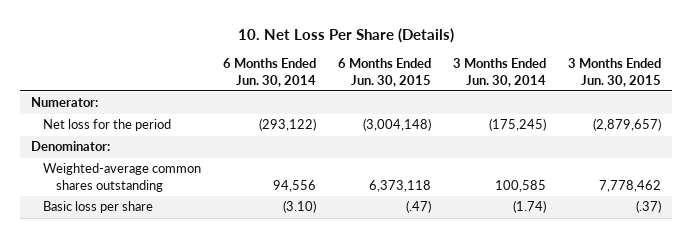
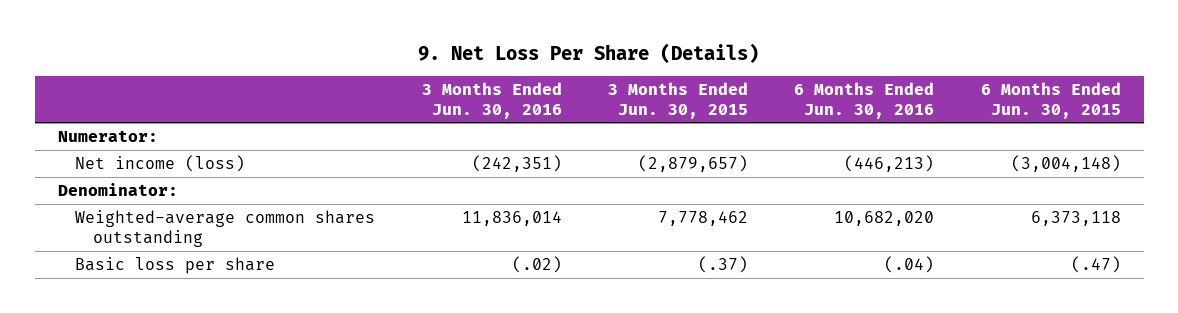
[237,28,454,44] 10. Net Loss Per Share (Details) -> [418,42,760,63] 9. Net Loss Per Share (Details)
[223,58,317,87] 6 Months Ended Jun. 30, 2014 -> none
[452,58,546,87] 3 Months Ended Jun. 30, 2014 -> none
none -> [421,81,562,119] 3 Months Ended Jun. 30, 2016
none -> [794,81,935,119] 6 Months Ended Jun. 30, 2016
[43,119,172,132] Net loss for the period -> [75,155,246,173] Net income (loss)

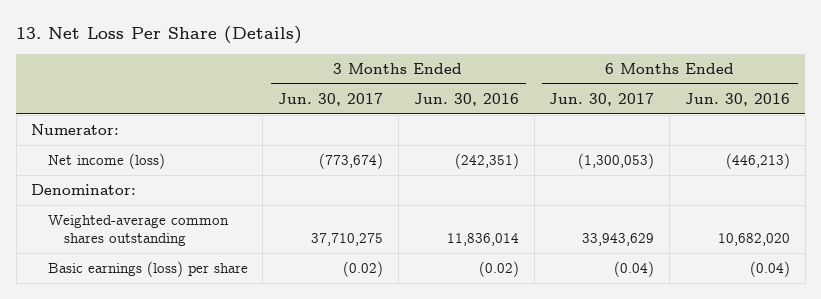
[418,42,760,63] 9. Net Loss Per Share (Details) -> [16,26,303,45] 13. Net Loss Per Share (Details)
[608,81,749,119] 3 Months Ended Jun. 30, 2015 -> none
[980,81,1121,119] 6 Months Ended Jun. 30, 2015 -> none
none -> [278,92,384,106] Jun. 30, 2017
none -> [549,92,655,106] Jun. 30, 2017
[75,257,276,275] Basic loss per share -> [47,261,248,278] Basic earnings (loss) per share
[511,256,562,274] (.02) -> [478,261,519,278] (0.02)
[884,256,935,274] (.04) -> [749,261,790,278] (0.04)

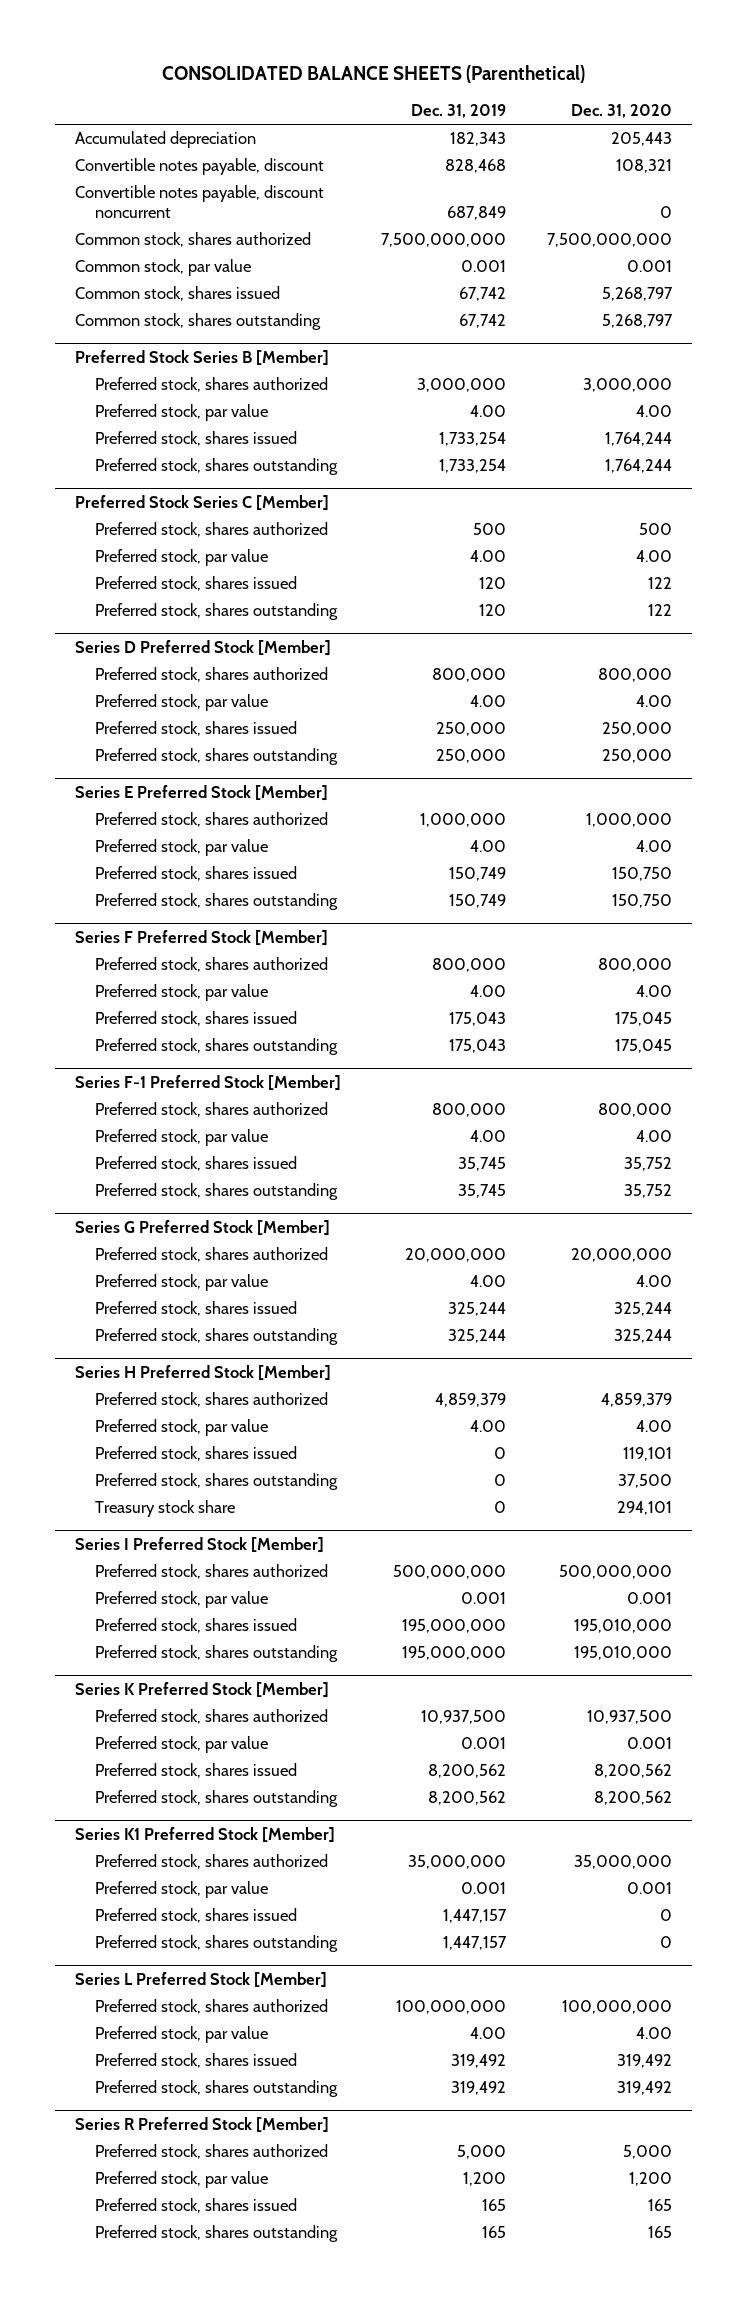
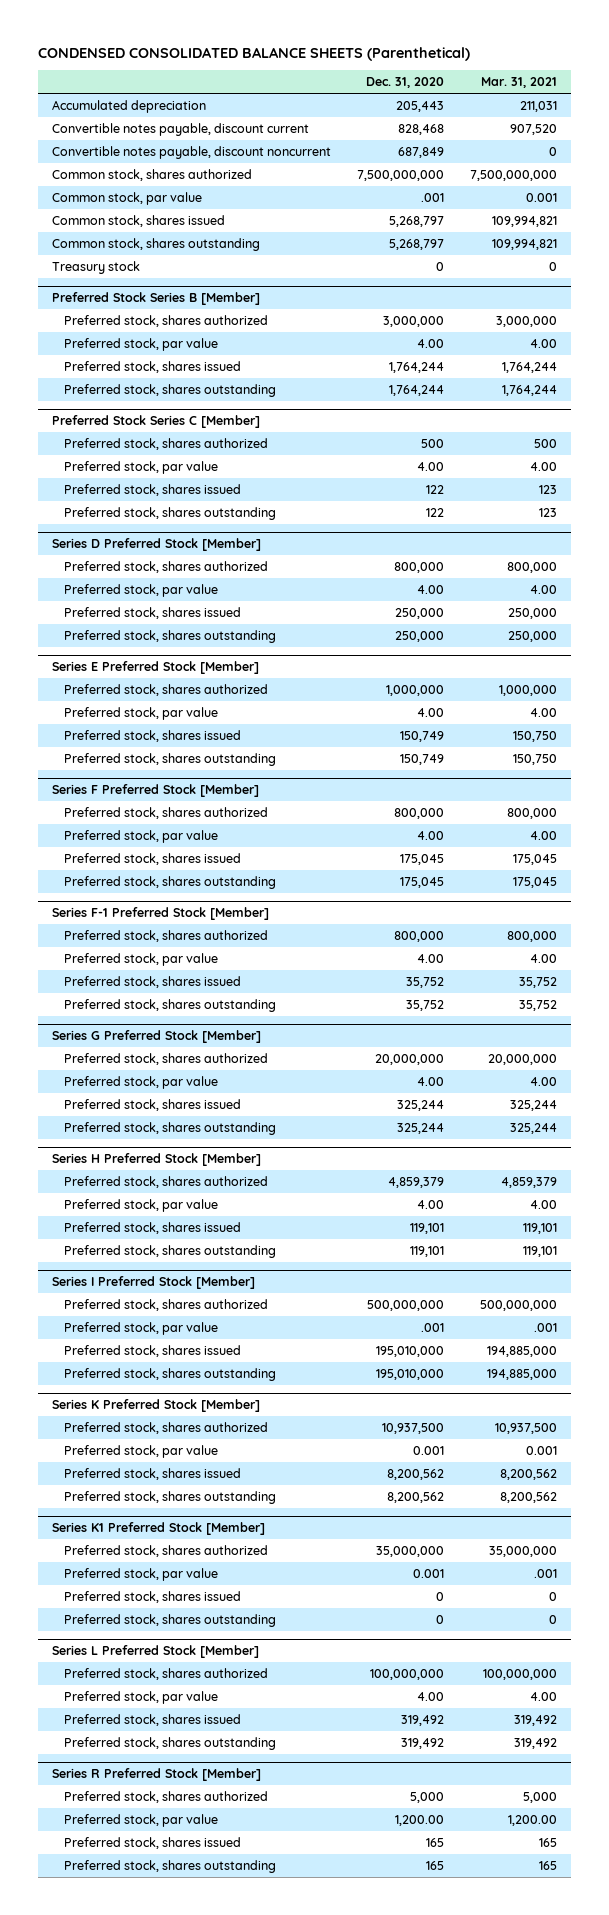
[162,65,586,84] CONSOLIDATED BALANCE SHEETS (Parenthetical) -> [38,46,471,61] CONDENSED CONSOLIDATED BALANCE SHEETS (Parenthetical)
[411,104,507,119] Dec. 31, 2019 -> none
none -> [481,77,558,89] Mar. 31, 2021
[75,158,325,176] Convertible notes payable, discount -> [51,122,309,136] Convertible notes payable, discount current
[615,159,672,174] 108,321 -> [397,123,444,135] 828,468
[659,205,672,218] 0 -> [397,146,444,158] 687,849
[626,260,672,273] 0.001 -> [420,192,444,202] .001
none -> [51,260,140,274] Treasury stock
[611,867,672,882] 150,750 -> [399,730,444,742] 150,749
[611,894,672,909] 150,750 -> [399,753,444,765] 150,749
[94,1500,235,1518] Treasury stock share -> none
[617,1474,672,1489] 37,500 -> [409,1245,444,1257] 119,101
[626,1592,672,1605] 0.001 -> [420,1322,444,1332] .001
[628,2172,672,2187] 1,200 -> [394,1814,444,1826] 1,200.00

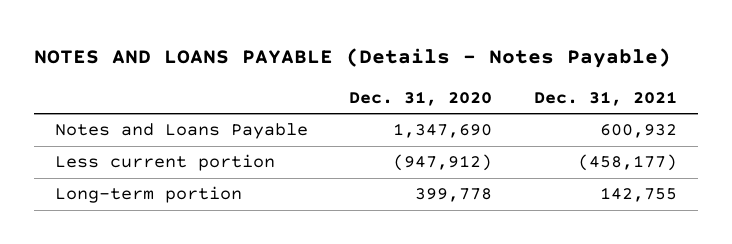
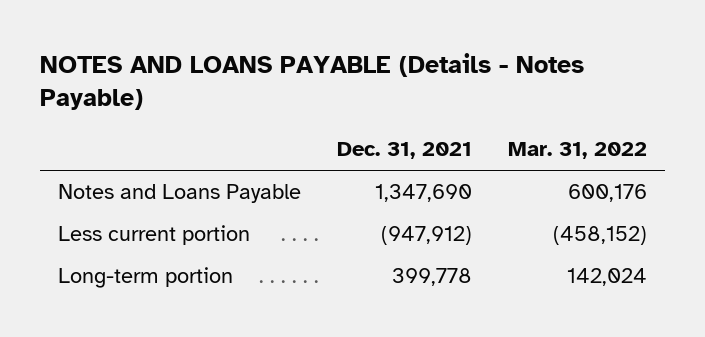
[349,90,493,106] Dec. 31, 2020 -> none
none -> [508,142,648,160] Mar. 31, 2022
[599,124,677,139] 600,932 -> [375,184,473,203] 1,347,690
[577,154,677,172] (458,177) -> [381,226,473,246] (947,912)
[599,187,677,203] 142,755 -> [392,268,473,287] 399,778

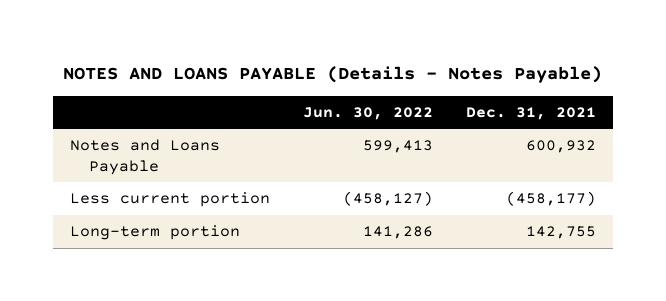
[508,142,648,160] Mar. 31, 2022 -> none
none -> [302,106,433,120] Jun. 30, 2022
[375,184,473,203] 1,347,690 -> [526,140,597,154] 600,932
[381,226,473,246] (947,912) -> [506,191,597,207] (458,177)
[392,268,473,287] 399,778 -> [526,226,597,240] 142,755

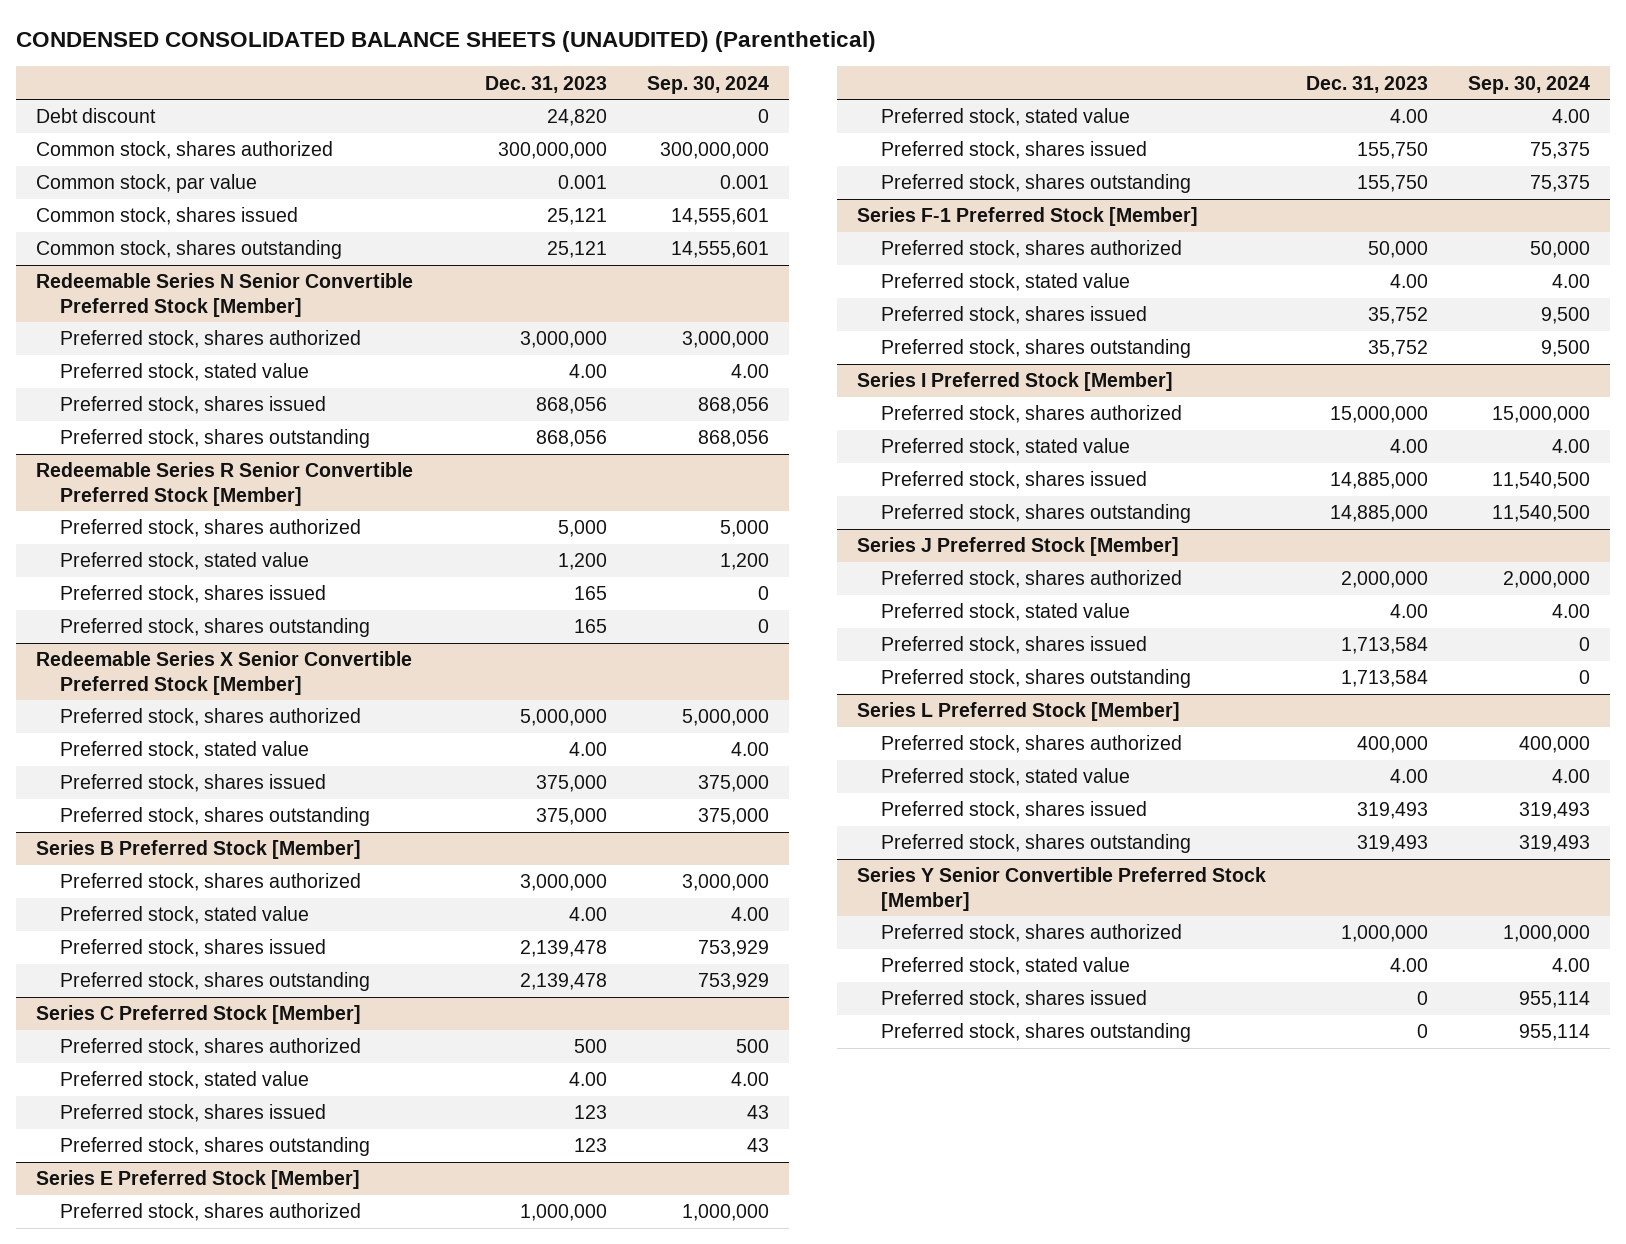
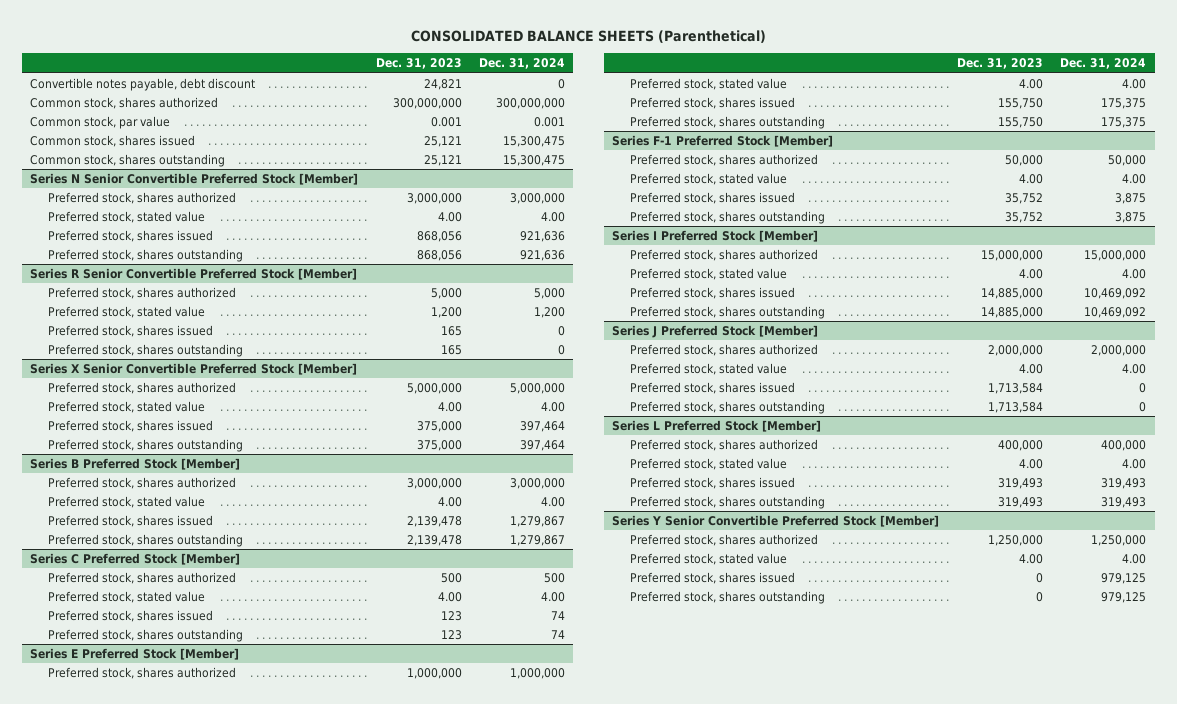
[16,30,877,52] CONDENSED CONSOLIDATED BALANCE SHEETS (UNAUDITED) (Parenthetical) -> [411,29,767,43] CONSOLIDATED BALANCE SHEETS (Parenthetical)
[646,75,769,94] Sep. 30, 2024 -> none
none -> [478,58,565,70] Dec. 31, 2024
[36,108,157,124] Debt discount -> [30,78,256,92] Convertible notes payable, debt discount
[546,109,607,127] 24,820 -> [423,79,462,91] 24,821
[36,273,414,317] Redeemable Series N Senior Convertible Preferred Stock [Member] -> [30,173,359,186] Series N Senior Convertible Preferred Stock [Member]
[36,462,414,506] Redeemable Series R Senior Convertible Preferred Stock [Member] -> [30,268,358,281] Series R Senior Convertible Preferred Stock [Member]
[36,651,413,695] Redeemable Series X Senior Convertible Preferred Stock [Member] -> [30,363,358,376] Series X Senior Convertible Preferred Stock [Member]
[1341,925,1429,943] 1,000,000 -> [988,535,1044,547] 1,250,000

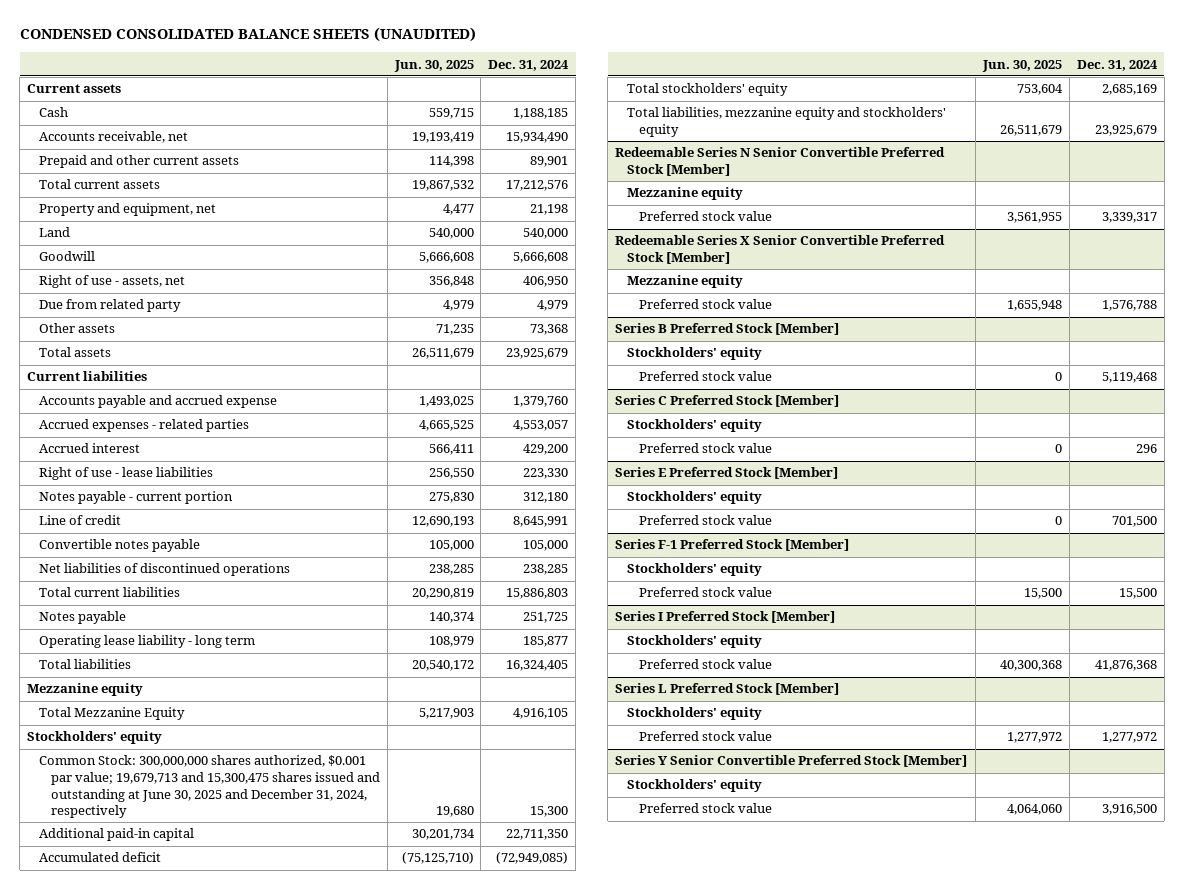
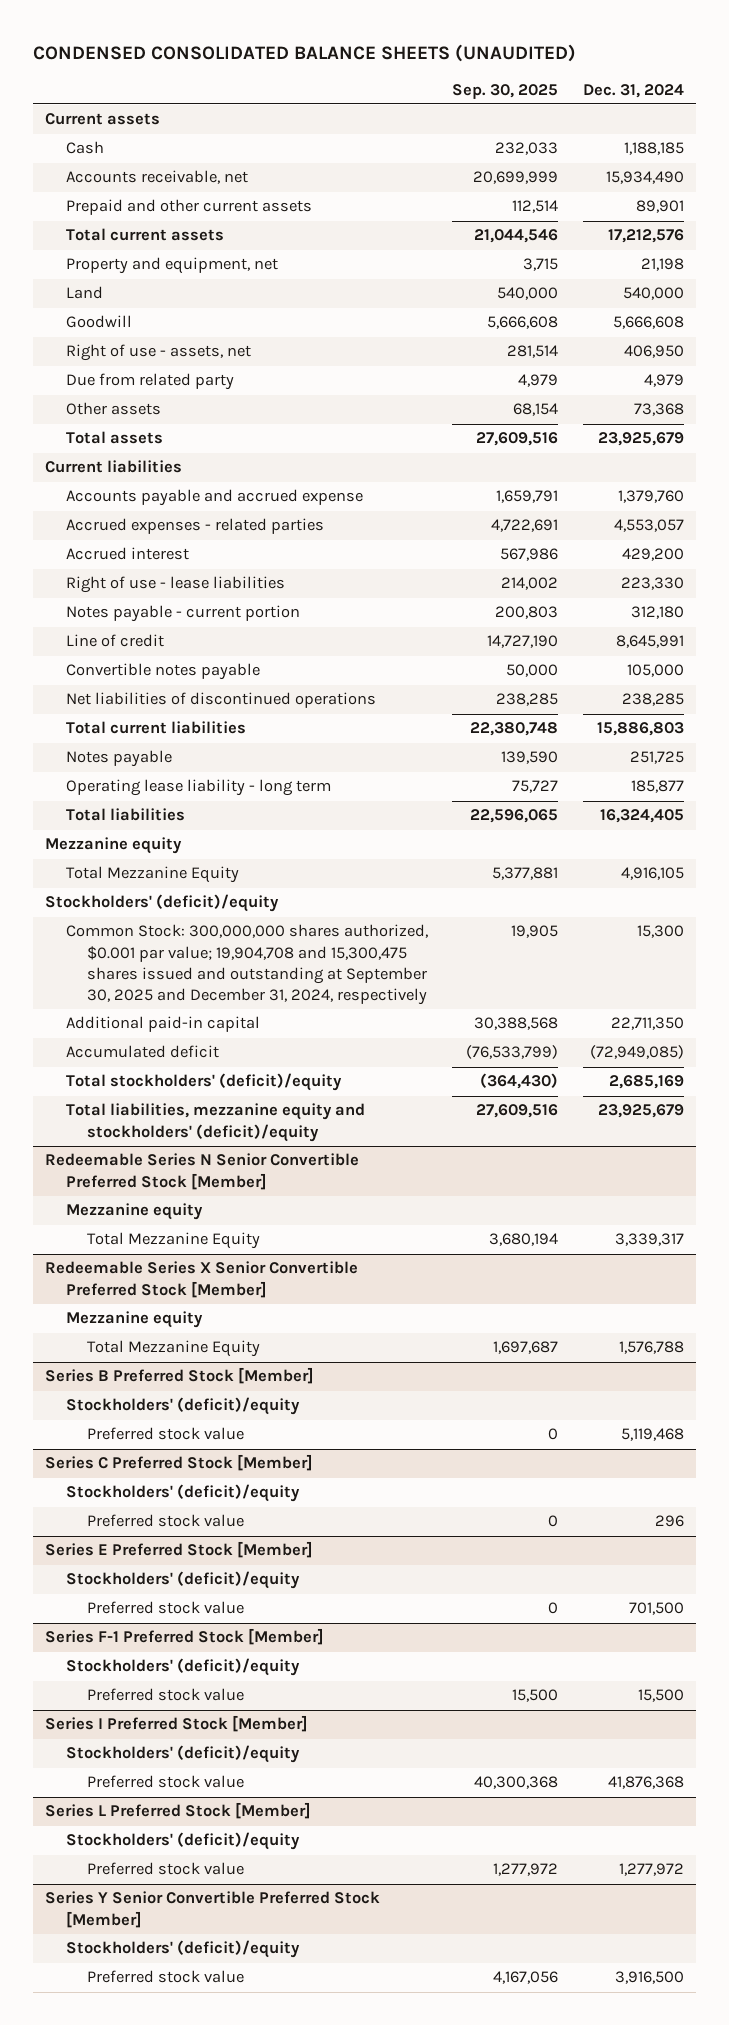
[393,59,474,72] Jun. 30, 2025 -> none
none -> [452,83,559,99] Sep. 30, 2025
[27,731,163,745] Stockholders' equity -> [44,894,279,913] Stockholders' (deficit)/equity
[38,755,380,819] Common Stock: 300,000,000 shares authorized, $0.001 par value; 19,679,713 and 15,300,475 shares issued and outstanding at June 30, 2025 and December 31, 2024, respectively -> [66,924,429,1005] Common Stock: 300,000,000 shares authorized, $0.001 par value; 19,904,708 and 15,300,475 shares issued and outstanding at September 30, 2025 and December 31, 2024, respectively
[627,83,789,97] Total stockholders' equity -> [66,1073,343,1092] Total stockholders' (deficit)/equity
[627,107,947,138] Total liabilities, mezzanine equity and stockholders' equity -> [66,1103,366,1142] Total liabilities, mezzanine equity and stockholders' (deficit)/equity
[638,211,772,222] Preferred stock value -> [87,1232,261,1250] Total Mezzanine Equity
[638,299,772,310] Preferred stock value -> [87,1340,261,1358] Total Mezzanine Equity
[627,347,763,361] Stockholders' equity -> [66,1397,301,1416] Stockholders' (deficit)/equity
[627,419,763,433] Stockholders' equity -> [66,1484,301,1503] Stockholders' (deficit)/equity
[627,491,763,505] Stockholders' equity -> [66,1571,301,1590] Stockholders' (deficit)/equity
[627,563,763,577] Stockholders' equity -> [66,1658,301,1677] Stockholders' (deficit)/equity
[627,635,763,649] Stockholders' equity -> [66,1745,301,1764] Stockholders' (deficit)/equity
[627,707,763,721] Stockholders' equity -> [66,1832,301,1851] Stockholders' (deficit)/equity
[627,779,763,793] Stockholders' equity -> [66,1940,301,1959] Stockholders' (deficit)/equity

